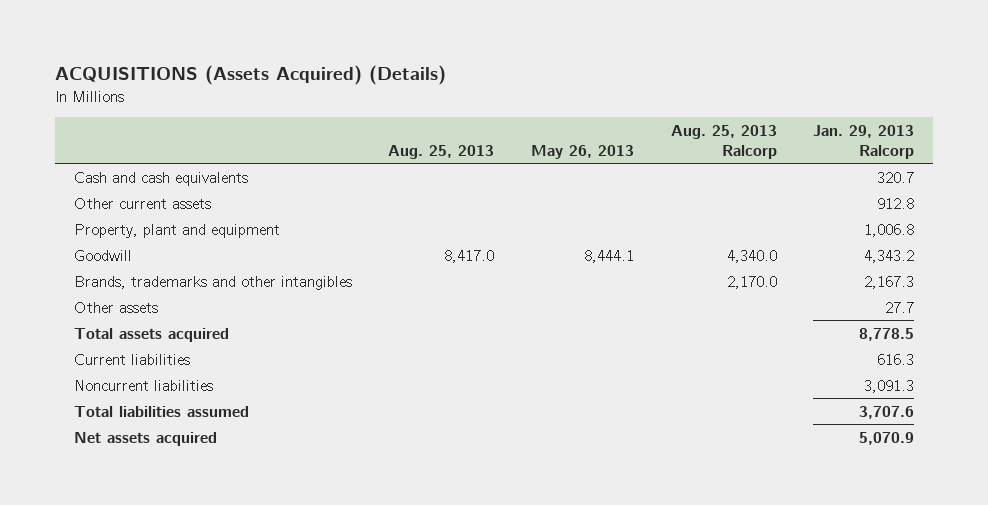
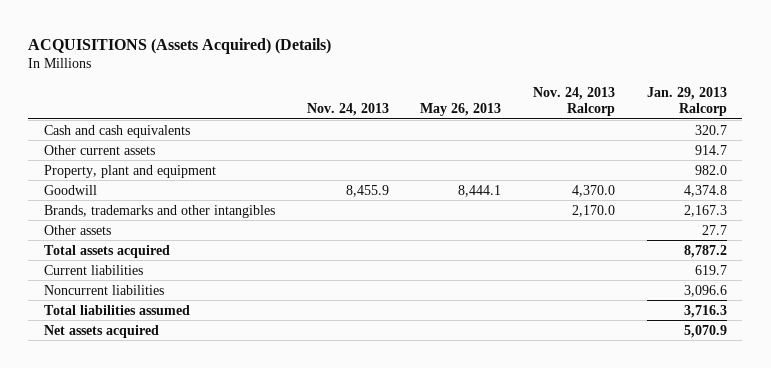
[388,144,495,159] Aug. 25, 2013 -> none
[670,125,777,159] Aug. 25, 2013 Ralcorp -> none
none -> [306,103,389,117] Nov. 24, 2013
none -> [532,86,615,117] Nov. 24, 2013 Ralcorp
[877,197,915,209] 912.8 -> [694,144,727,155] 914.7
[864,223,915,237] 1,006.8 -> [694,164,727,175] 982.0
[864,249,915,263] 4,343.2 -> [683,184,727,197] 4,374.8
[859,327,915,341] 8,778.5 -> [683,244,727,258] 8,787.2
[877,353,915,365] 616.3 -> [694,264,727,275] 619.7
[864,379,915,393] 3,091.3 -> [683,284,727,297] 3,096.6
[859,405,915,419] 3,707.6 -> [683,304,727,318] 3,716.3

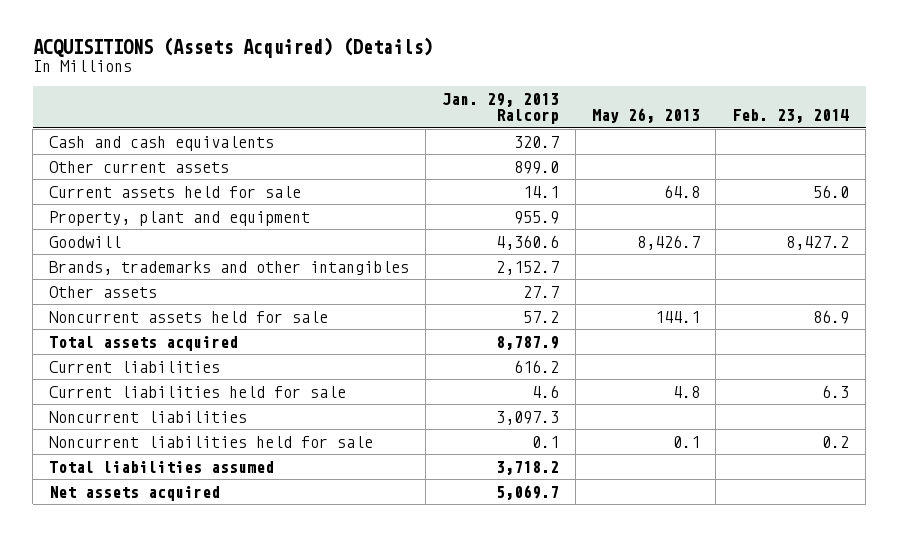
[306,103,389,117] Nov. 24, 2013 -> none
[532,86,615,117] Nov. 24, 2013 Ralcorp -> none
none -> [732,109,850,124] Feb. 23, 2014
[694,144,727,155] 914.7 -> [513,160,559,174] 899.0
none -> [48,185,301,198] Current assets held for sale
[694,164,727,175] 982.0 -> [513,210,559,224] 955.9
[458,184,502,197] 8,444.1 -> [636,234,700,250] 8,426.7
[683,184,727,197] 4,374.8 -> [495,234,559,250] 4,360.6
[683,204,727,217] 2,167.3 -> [495,260,559,275] 2,152.7
none -> [48,310,328,323] Noncurrent assets held for sale
[683,244,727,258] 8,787.2 -> [495,335,559,350] 8,787.9
[694,264,727,275] 619.7 -> [513,359,559,373] 616.2
none -> [48,385,346,398] Current liabilities held for sale
[683,284,727,297] 3,096.6 -> [495,410,559,425] 3,097.3
none -> [48,435,373,448] Noncurrent liabilities held for sale
[683,304,727,318] 3,716.3 -> [495,460,559,475] 3,718.2
[683,324,727,338] 5,070.9 -> [495,484,559,500] 5,069.7

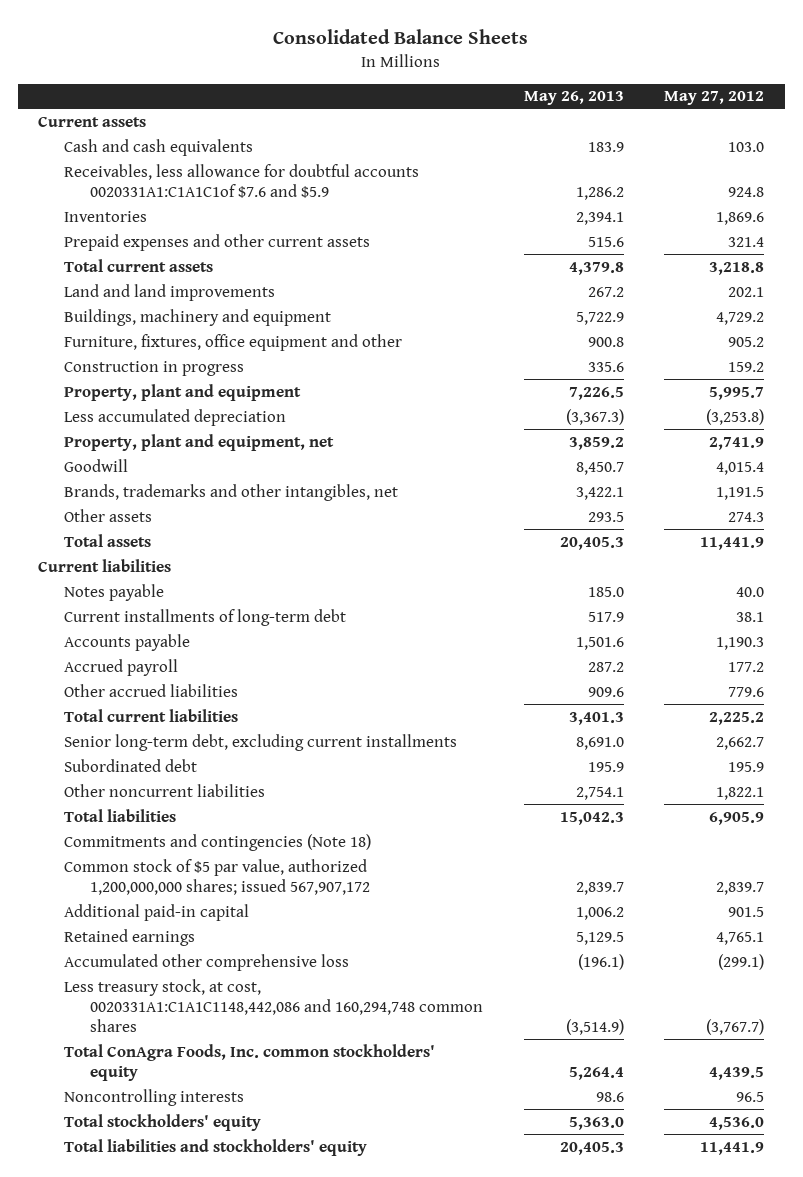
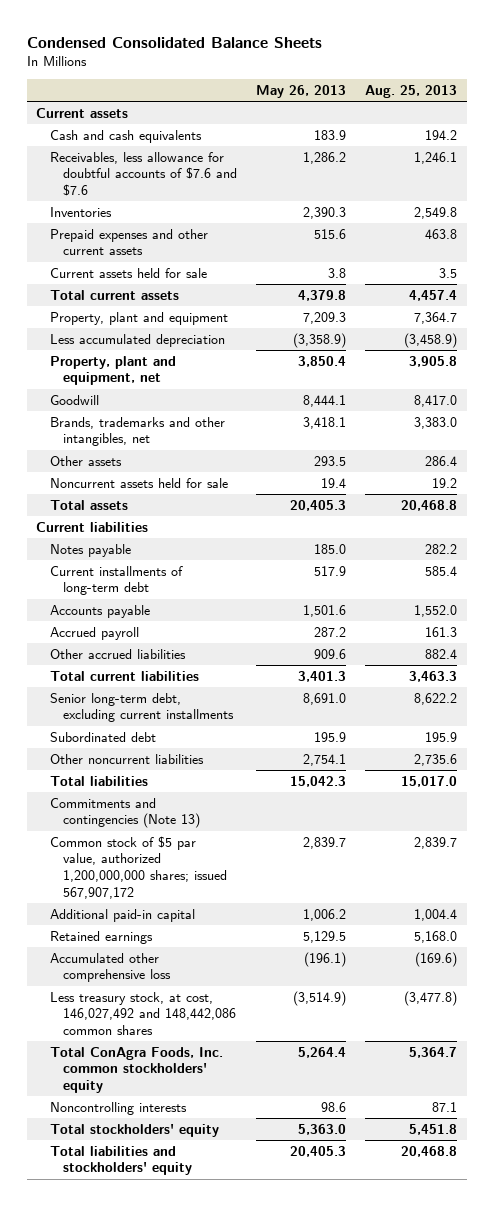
[273,29,529,45] Consolidated Balance Sheets -> [26,36,322,48] Condensed Consolidated Balance Sheets
[664,91,765,106] May 27, 2012 -> none
none -> [365,84,458,98] Aug. 25, 2013
[64,163,420,198] Receivables, less allowance for doubtful accounts 0020331A1:C1A1C1of $7.6 and $5.9 -> [49,151,237,197] Receivables, less allowance for doubtful accounts of $7.6 and $7.6
[575,211,624,225] 2,394.1 -> [302,206,346,219] 2,390.3
none -> [49,267,207,278] Current assets held for sale
[64,283,276,301] Land and land improvements -> none
[64,308,332,326] Buildings, machinery and equipment -> none
[64,333,403,351] Furniture, fixtures, office equipment and other -> none
[64,360,245,376] Construction in progress -> none
[568,386,624,400] 7,226.5 -> [302,311,346,324] 7,209.3
[565,408,624,425] (3,367.3) -> [292,332,346,348] (3,358.9)
[568,436,624,450] 3,859.2 -> [297,355,346,367] 3,850.4
[575,461,624,475] 8,450.7 -> [302,394,346,407] 8,444.1
[575,486,624,500] 3,422.1 -> [302,416,346,429] 3,418.1
none -> [49,477,228,488] Noncurrent assets held for sale
[64,833,372,851] Commitments and contingencies (Note 18) -> [49,797,200,829] Commitments and contingencies (Note 13)
[64,978,483,1032] Less treasury stock, at cost, 0020331A1:C1A1C1148,442,086 and 160,294,748 common shares -> [49,991,236,1036] Less treasury stock, at cost, 146,027,492 and 148,442,086 common shares

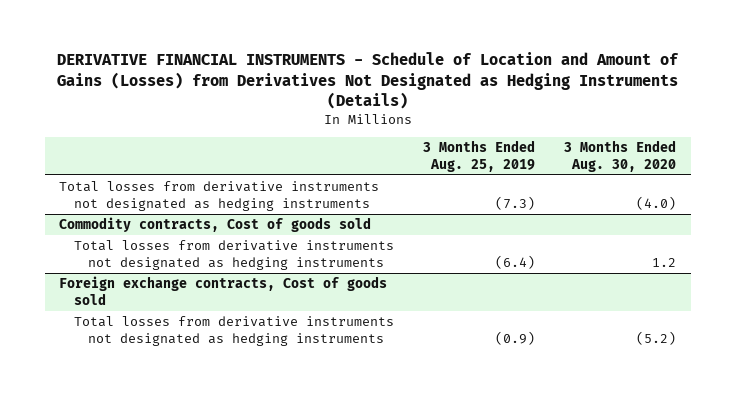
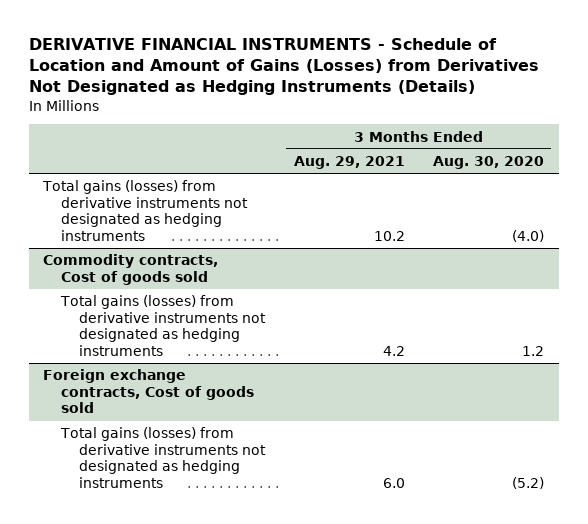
[423,140,536,172] 3 Months Ended Aug. 25, 2019 -> none
none -> [293,155,405,169] Aug. 29, 2021
[59,181,380,211] Total losses from derivative instruments not designated as hedging instruments -> [42,180,249,242] Total gains (losses) from derivative instruments not designated as hedging instruments
[73,240,394,270] Total losses from derivative instruments not designated as hedging instruments -> [60,295,266,357] Total gains (losses) from derivative instruments not designated as hedging instruments
[73,316,394,346] Total losses from derivative instruments not designated as hedging instruments -> [60,427,266,489] Total gains (losses) from derivative instruments not designated as hedging instruments

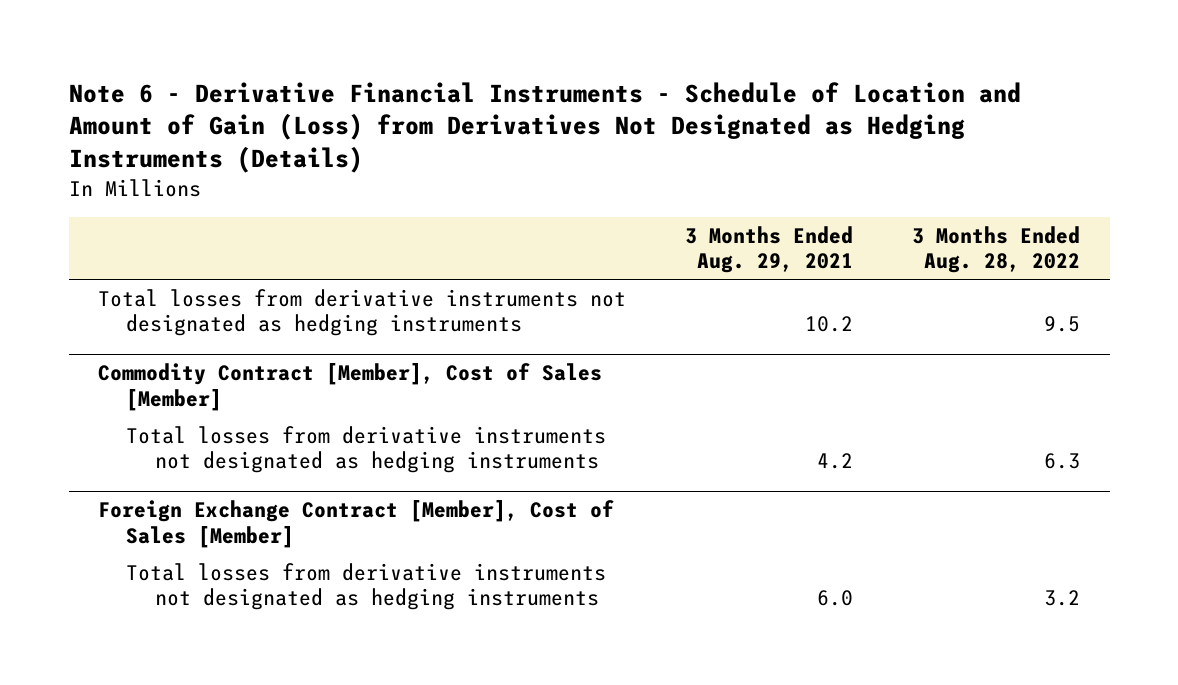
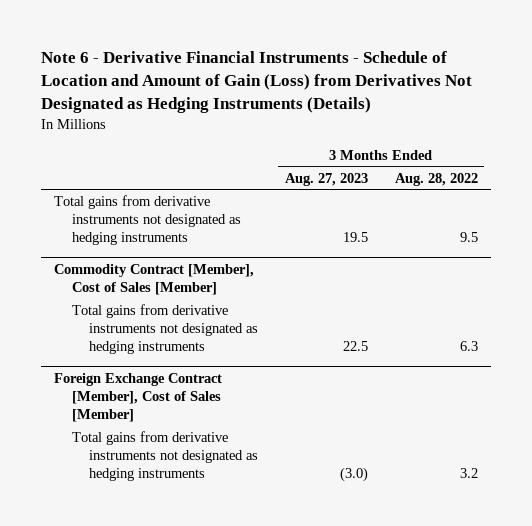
[685,225,854,274] 3 Months Ended Aug. 29, 2021 -> none
none -> [285,172,369,186] Aug. 27, 2023
[98,288,627,337] Total losses from derivative instruments not designated as hedging instruments -> [53,195,241,246] Total gains from derivative instruments not designated as hedging instruments
[126,425,607,474] Total losses from derivative instruments not designated as hedging instruments -> [71,304,259,355] Total gains from derivative instruments not designated as hedging instruments
[126,562,607,611] Total losses from derivative instruments not designated as hedging instruments -> [71,431,259,482] Total gains from derivative instruments not designated as hedging instruments

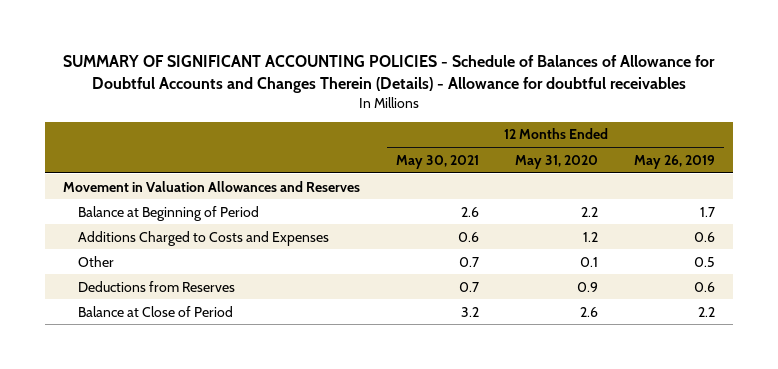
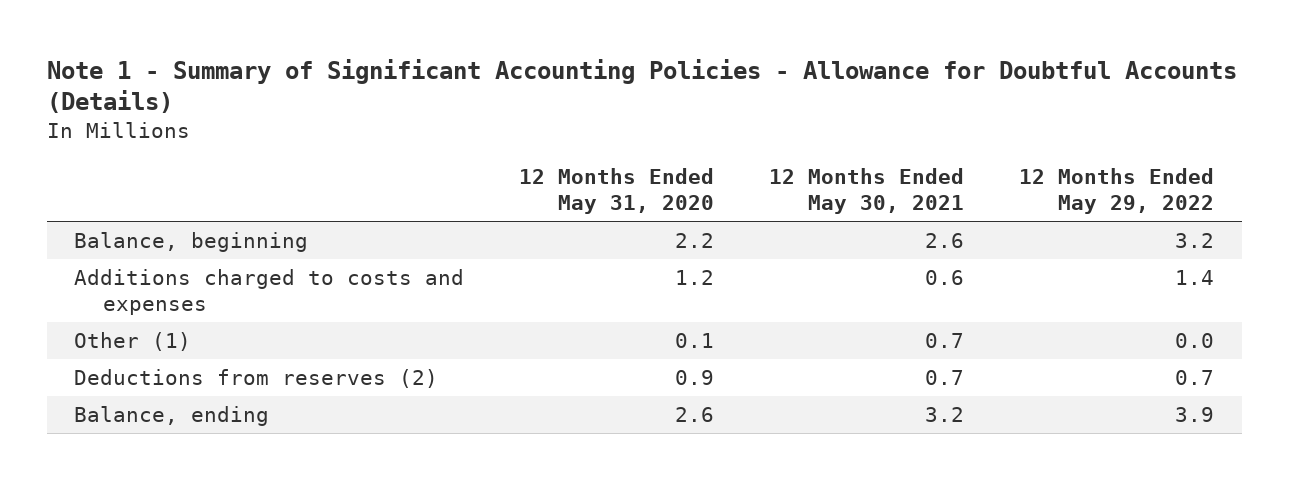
[63,54,716,93] SUMMARY OF SIGNIFICANT ACCOUNTING POLICIES - Schedule of Balances of Allowance for Doubtful Accounts and Changes Therein (Details) - Allowance for doubtful receivables -> [46,58,1237,114] Note 1 - Summary of Significant Accounting Policies - Allowance for Doubtful Accounts (Details)
[634,154,716,169] May 26, 2019 -> none
none -> [1019,168,1215,215] 12 Months Ended May 29, 2022
[62,180,360,192] Movement in Valuation Allowances and Reserves -> none
[77,205,259,221] Balance at Beginning of Period -> [74,232,309,253] Balance, beginning
[77,230,329,246] Additions Charged to Costs and Expenses -> [74,269,465,316] Additions charged to costs and expenses
[77,255,114,267] Other -> [74,332,192,352] Other (1)
[77,280,235,292] Deductions from Reserves -> [74,369,439,389] Deductions from reserves (2)
[77,305,233,317] Balance at Close of Period -> [74,406,270,427] Balance, ending

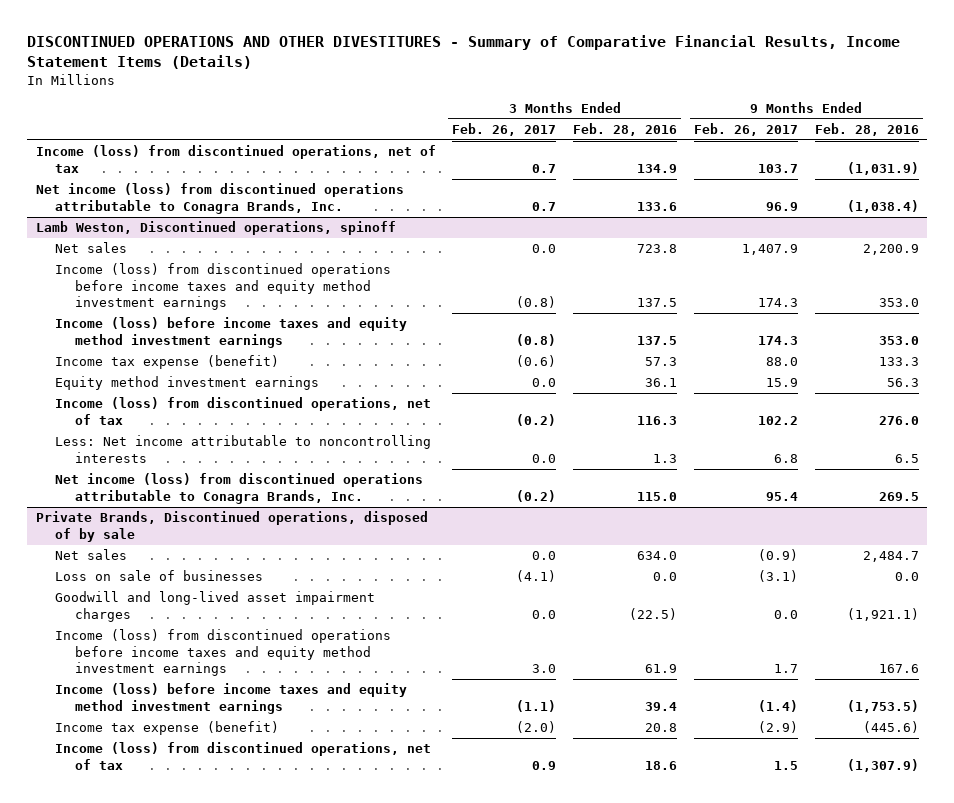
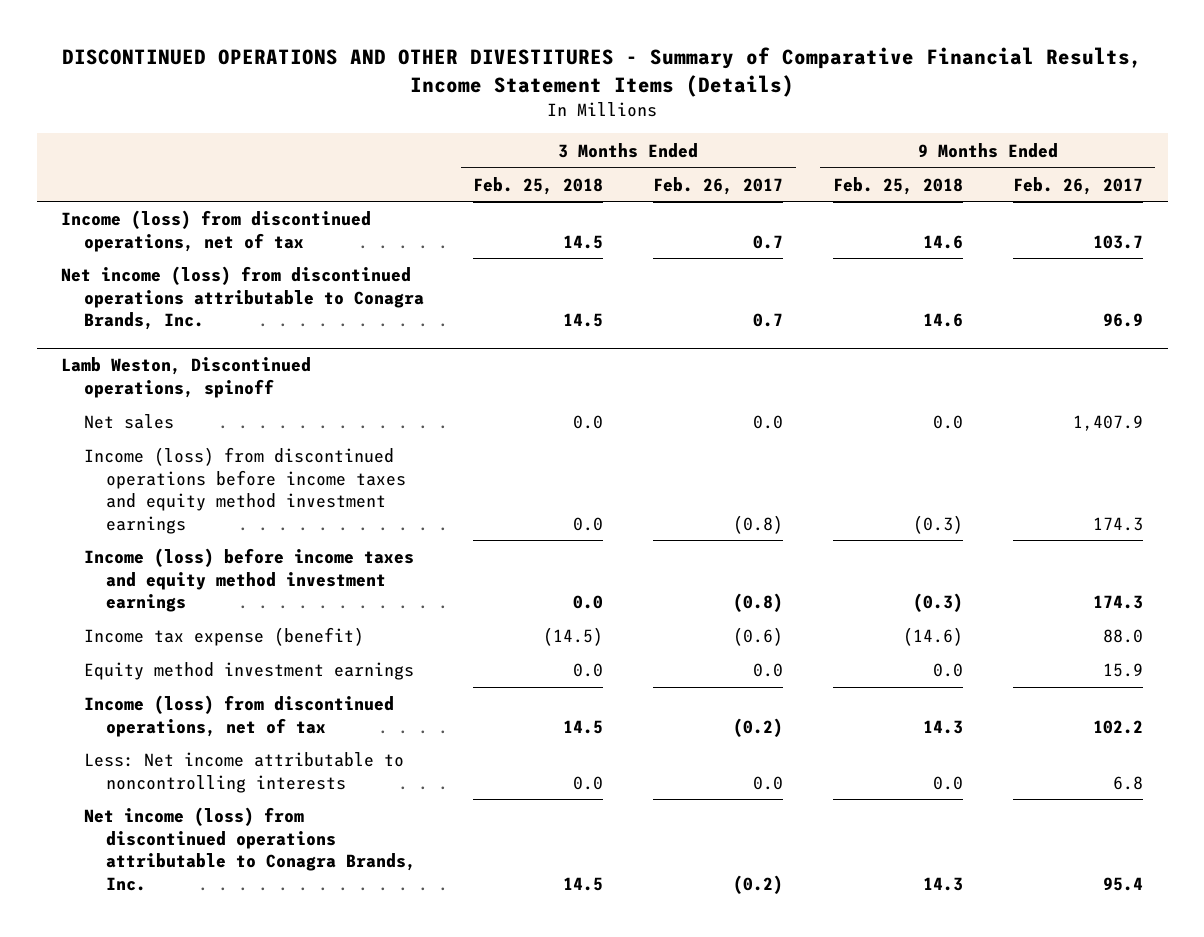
[573,123,678,137] Feb. 28, 2016 -> none
[814,123,919,137] Feb. 28, 2016 -> none
none -> [473,176,604,195] Feb. 25, 2018
none -> [832,176,963,195] Feb. 25, 2018
[35,511,428,542] Private Brands, Discontinued operations, disposed of by sale -> none
[55,549,128,561] Net sales -> none
[55,570,264,582] Loss on sale of businesses -> none
[55,591,376,622] Goodwill and long-lived asset impairment charges -> none
[55,629,392,677] Income (loss) from discontinued operations before income taxes and equity method investment earnings -> none
[55,683,408,714] Income (loss) before income taxes and equity method investment earnings -> none
[55,721,280,736] Income tax expense (benefit) -> none
[55,742,432,770] Income (loss) from discontinued operations, net of tax -> none

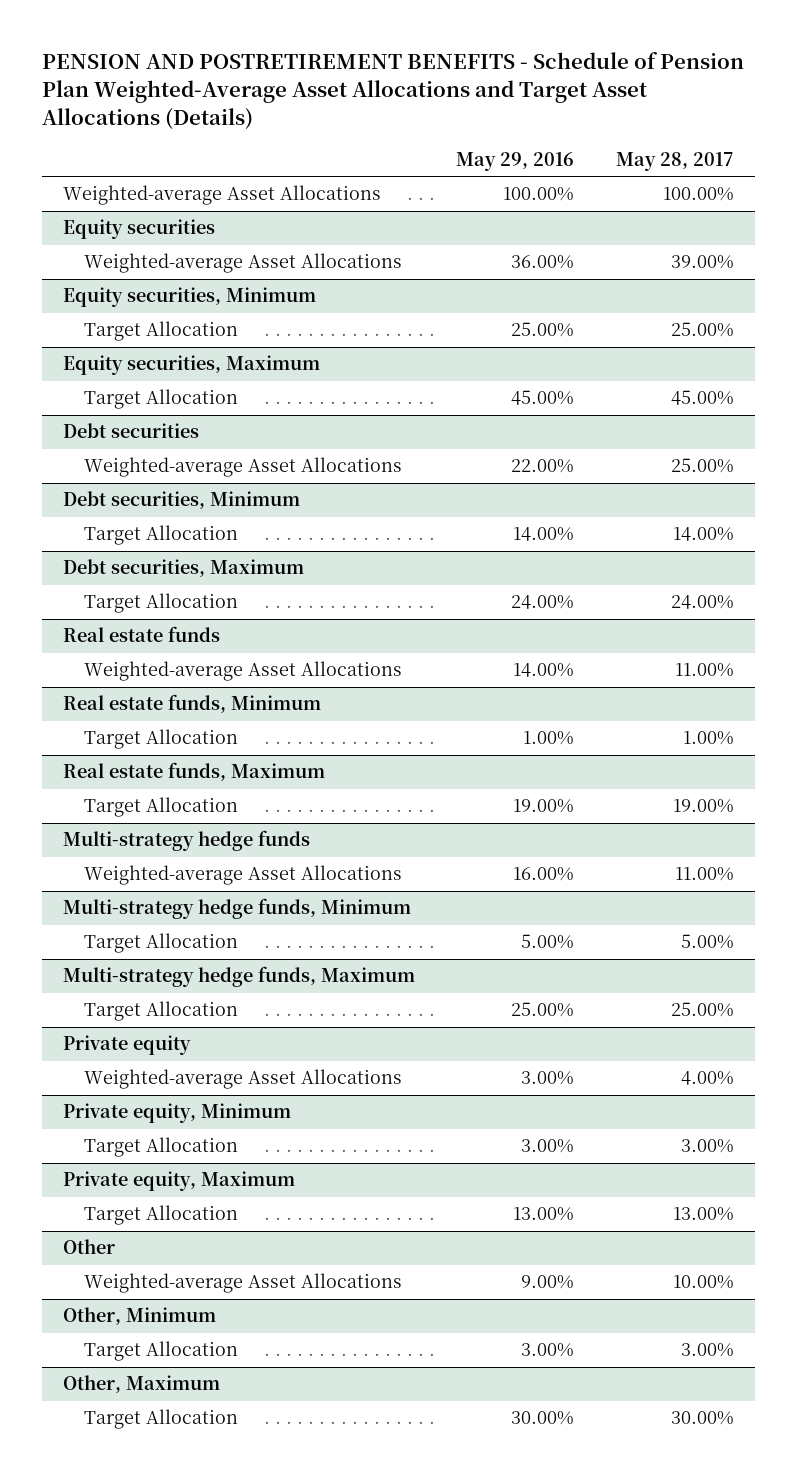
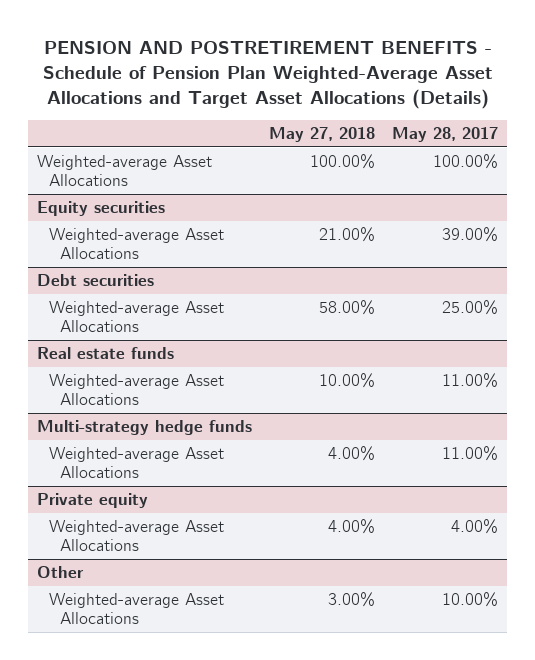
[456,151,575,171] May 29, 2016 -> none
none -> [269,127,376,143] May 27, 2018
[62,287,316,308] Equity securities, Minimum -> none
[84,321,239,342] Target Allocation -> none
[62,355,320,376] Equity securities, Maximum -> none
[84,389,239,410] Target Allocation -> none
[62,491,300,510] Debt securities, Minimum -> none
[84,525,239,546] Target Allocation -> none
[62,559,304,578] Debt securities, Maximum -> none
[84,593,239,614] Target Allocation -> none
[62,694,321,714] Real estate funds, Minimum -> none
[84,729,239,750] Target Allocation -> none
[62,762,325,782] Real estate funds, Maximum -> none
[84,797,239,818] Target Allocation -> none
[62,898,411,920] Multi-strategy hedge funds, Minimum -> none
[84,933,239,954] Target Allocation -> none
[62,966,415,988] Multi-strategy hedge funds, Maximum -> none
[84,1001,239,1022] Target Allocation -> none
[62,1103,291,1124] Private equity, Minimum -> none
[84,1137,239,1158] Target Allocation -> none
[62,1171,295,1192] Private equity, Maximum -> none
[84,1205,239,1226] Target Allocation -> none
[62,1307,216,1326] Other, Minimum -> none
[84,1341,239,1362] Target Allocation -> none
[62,1375,220,1394] Other, Maximum -> none
[84,1409,239,1430] Target Allocation -> none

